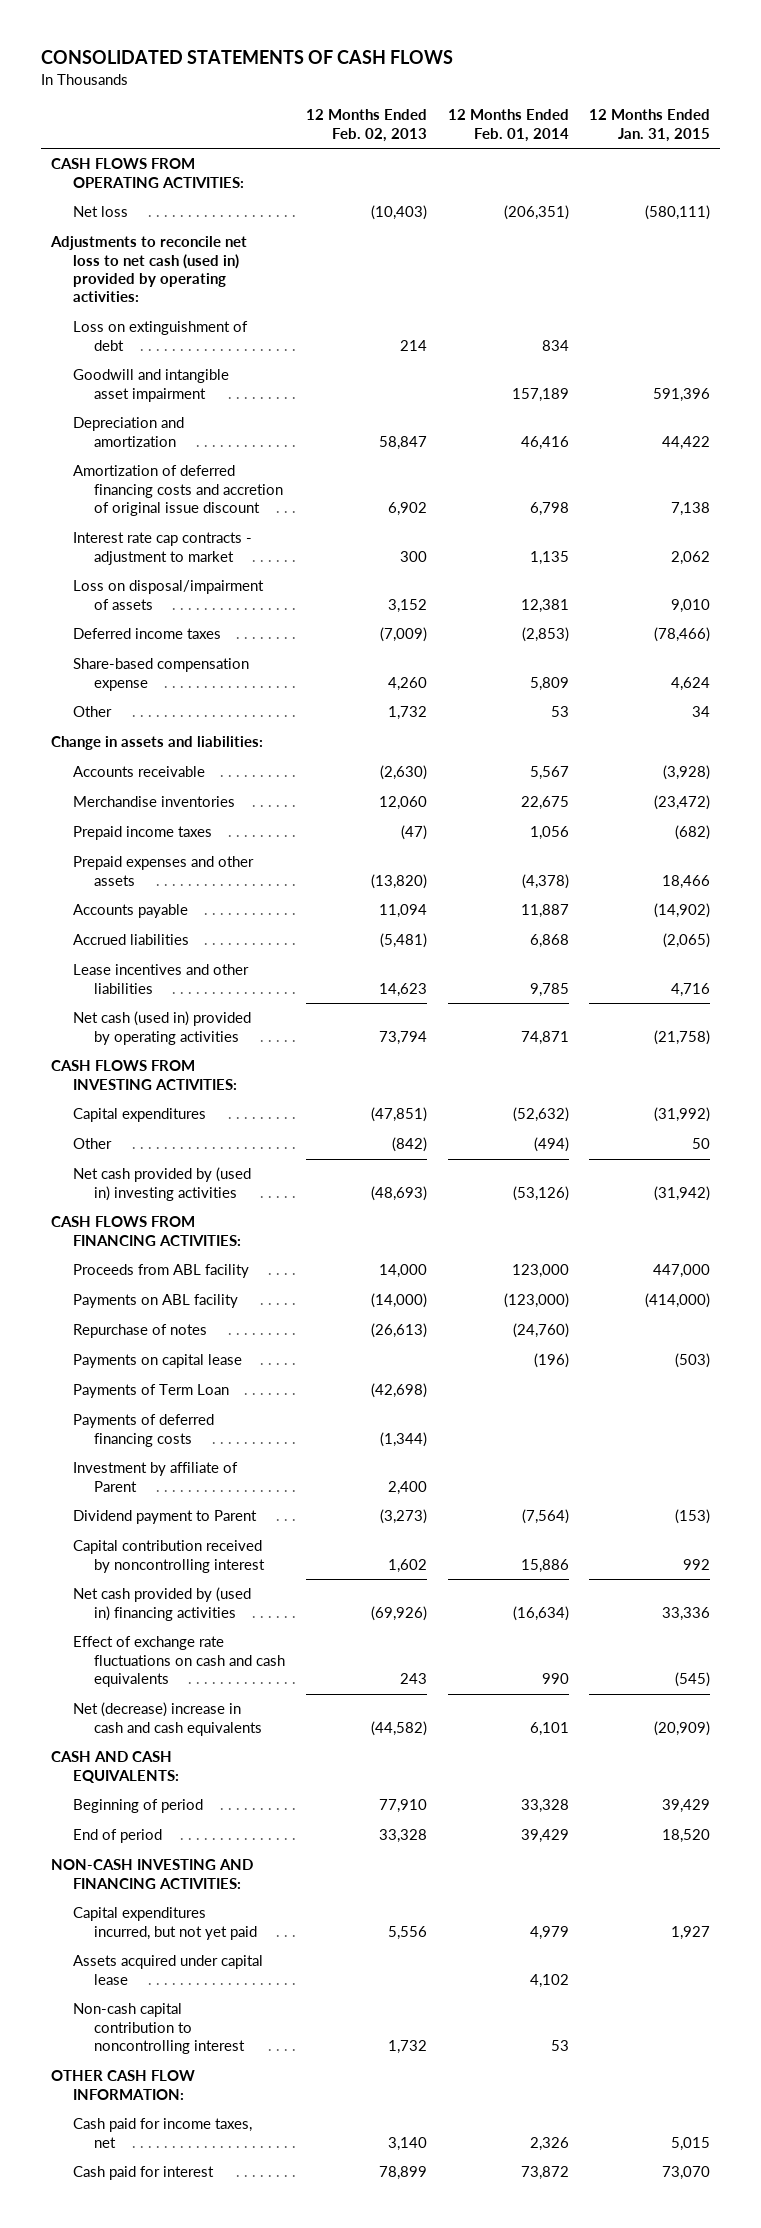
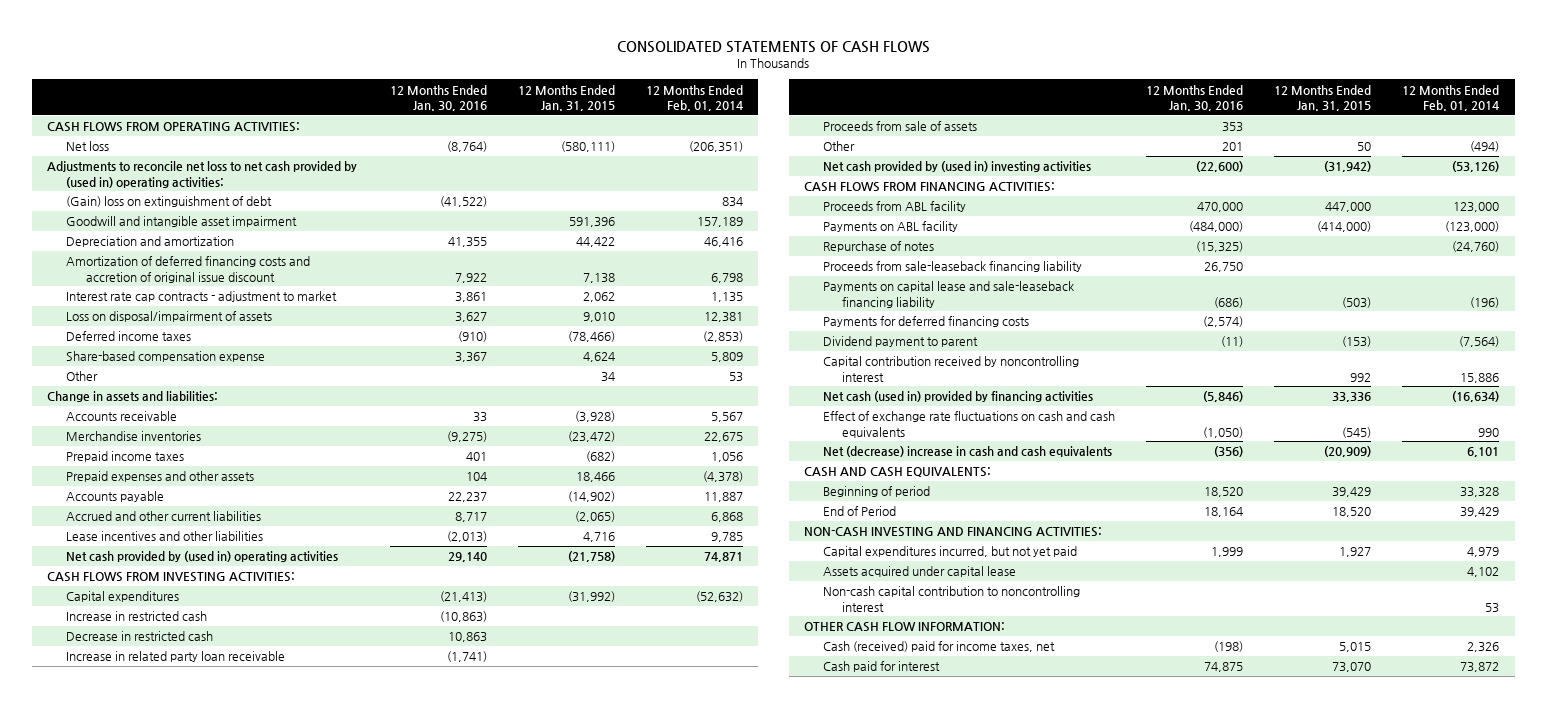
[306,109,428,142] 12 Months Ended Feb. 02, 2013 -> none
none -> [389,84,487,112] 12 Months Ended Jan. 30, 2016
[49,236,247,303] Adjustments to reconcile net loss to net cash (used in) provided by operating activities: -> [47,161,358,188] Adjustments to reconcile net loss to net cash provided by (used in) operating activities:
[72,321,248,351] Loss on extinguishment of debt -> [66,196,273,208] (Gain) loss on extinguishment of debt
[72,934,189,946] Accrued liabilities -> [66,511,262,522] Accrued and other current liabilities
[72,1011,251,1045] Net cash (used in) provided by operating activities -> [66,551,339,563] Net cash provided by (used in) operating activities
none -> [66,611,208,622] Increase in restricted cash
none -> [66,631,214,642] Decrease in restricted cash
none -> [66,651,286,663] Increase in related party loan receivable
none -> [823,121,978,132] Proceeds from sale of assets
[72,1384,229,1399] Payments of Term Loan -> none
[72,1462,238,1492] Investment by affiliate of Parent -> none
none -> [823,261,1083,273] Proceeds from sale-leaseback financing liability
[72,1354,242,1369] Payments on capital lease -> [823,281,1075,308] Payments on capital lease and sale-leaseback financing liability
[72,1414,214,1447] Payments of deferred financing costs -> [823,316,1030,328] Payments for deferred financing costs
[72,1510,257,1525] Dividend payment to Parent -> [823,336,979,348] Dividend payment to parent
[72,1587,251,1621] Net cash provided by (used in) financing activities -> [823,391,1094,403] Net cash (used in) provided by financing activities
[72,1829,162,1844] End of period -> [823,506,897,517] End of Period
[72,2118,252,2148] Cash paid for income taxes, net -> [823,641,1056,653] Cash (received) paid for income taxes, net

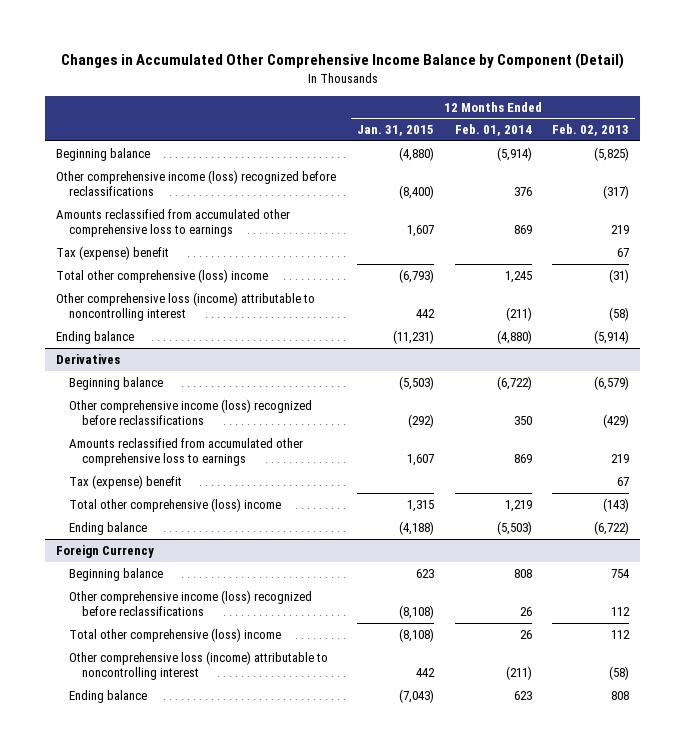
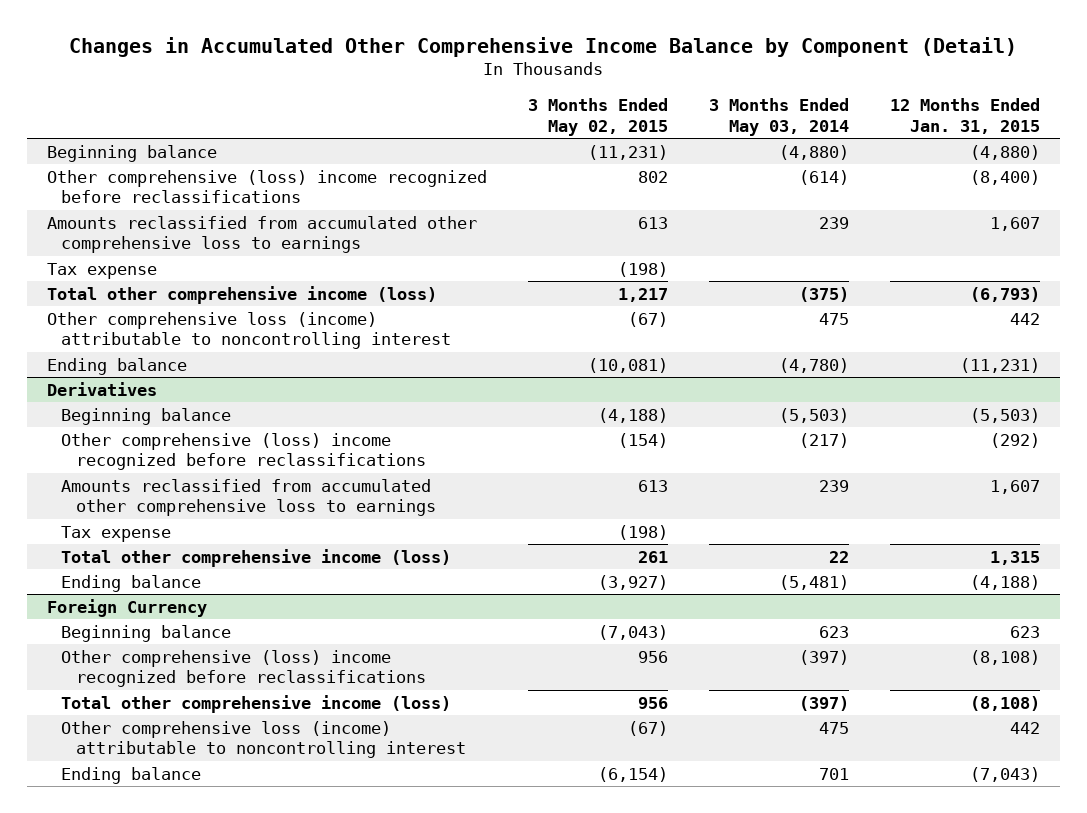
[454,124,532,137] Feb. 01, 2014 -> none
[552,124,630,137] Feb. 02, 2013 -> none
none -> [528,98,669,136] 3 Months Ended May 02, 2015
none -> [708,98,849,136] 3 Months Ended May 03, 2014
[55,169,336,196] Other comprehensive income (loss) recognized before reclassifications -> [47,169,488,204] Other comprehensive (loss) income recognized before reclassifications
[55,245,169,260] Tax (expense) benefit -> [47,262,158,279] Tax expense
[55,268,268,283] Total other comprehensive (loss) income -> [47,285,438,304] Total other comprehensive income (loss)
[68,398,312,425] Other comprehensive income (loss) recognized before reclassifications -> [61,432,426,471] Other comprehensive (loss) income recognized before reclassifications
[68,474,182,489] Tax (expense) benefit -> [61,525,172,542] Tax expense
[68,497,281,512] Total other comprehensive (loss) income -> [61,548,452,567] Total other comprehensive income (loss)
[68,589,312,616] Other comprehensive income (loss) recognized before reclassifications -> [61,649,426,688] Other comprehensive (loss) income recognized before reclassifications
[68,627,281,642] Total other comprehensive (loss) income -> [61,694,452,713] Total other comprehensive income (loss)

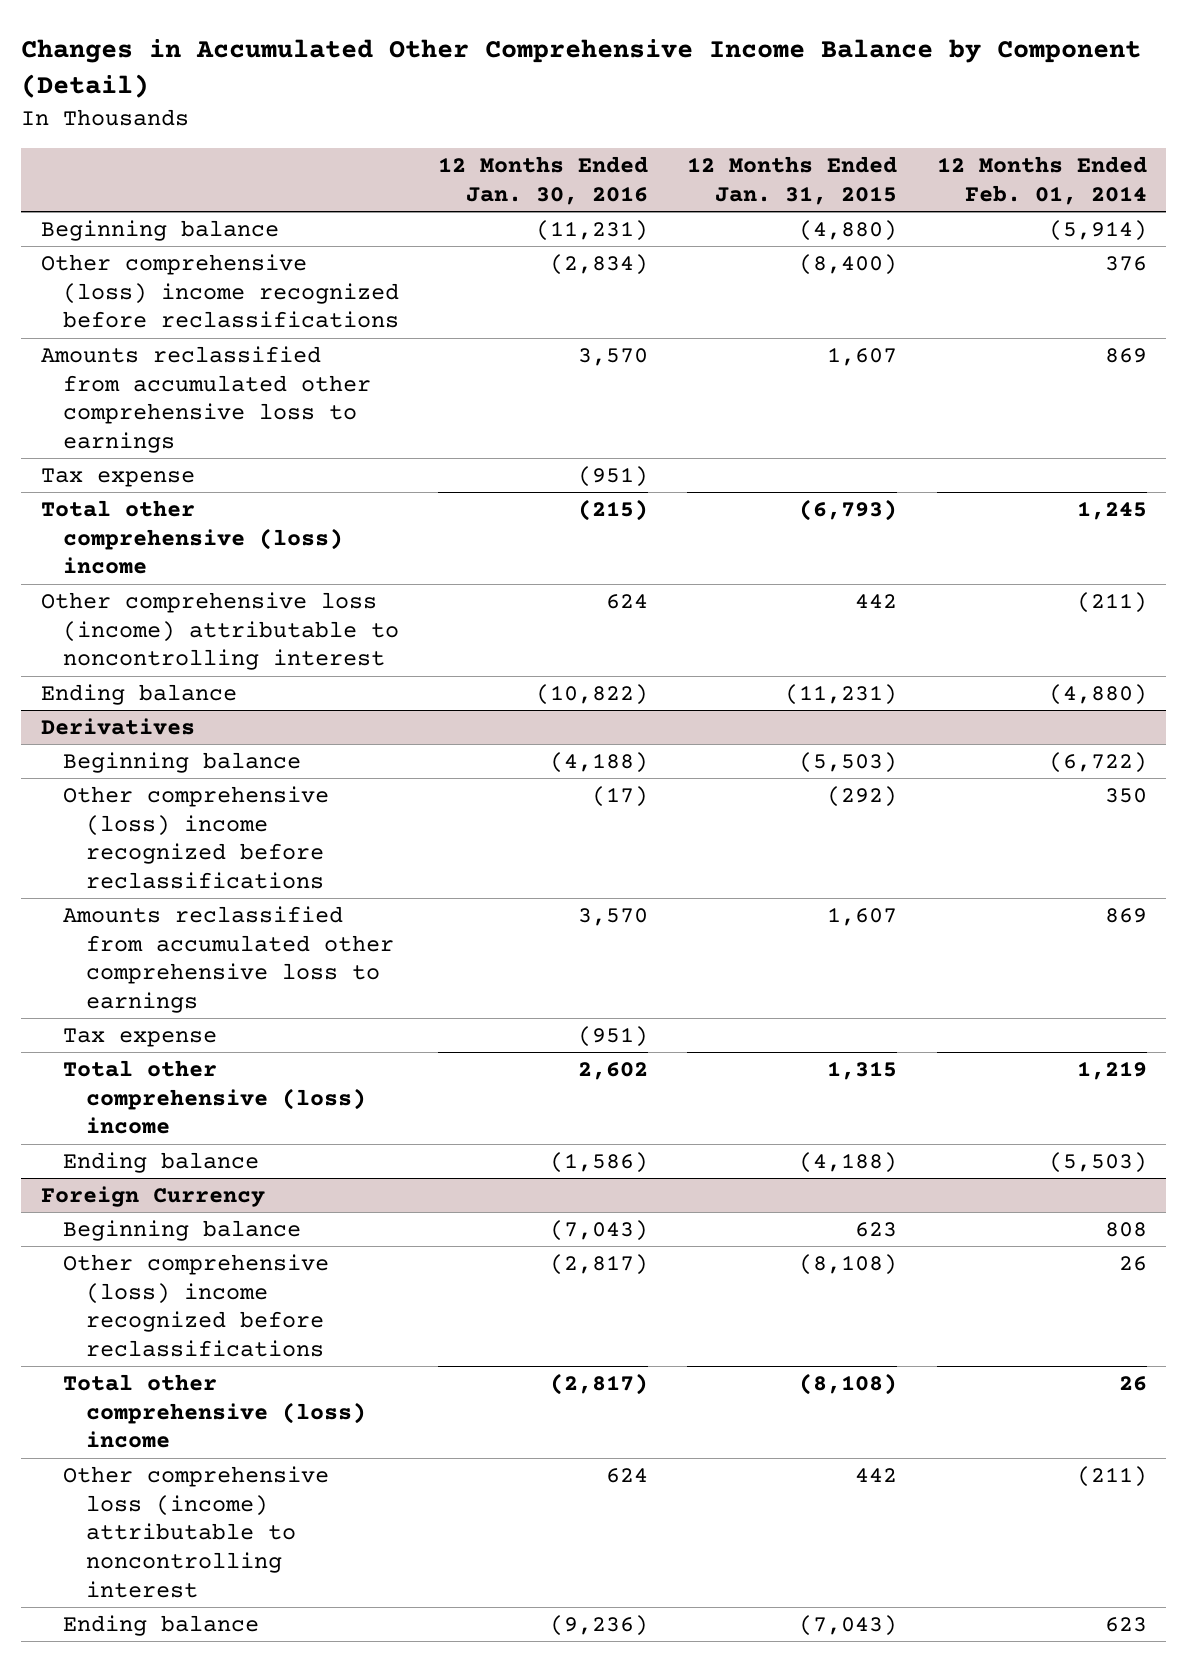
[528,98,669,136] 3 Months Ended May 02, 2015 -> none
[708,98,849,136] 3 Months Ended May 03, 2014 -> none
none -> [438,156,649,205] 12 Months Ended Jan. 30, 2016
none -> [936,156,1147,205] 12 Months Ended Feb. 01, 2014
[47,285,438,304] Total other comprehensive income (loss) -> [40,499,344,575] Total other comprehensive (loss) income
[61,548,452,567] Total other comprehensive income (loss) -> [63,1059,366,1135] Total other comprehensive (loss) income
[61,694,452,713] Total other comprehensive income (loss) -> [63,1373,366,1449] Total other comprehensive (loss) income

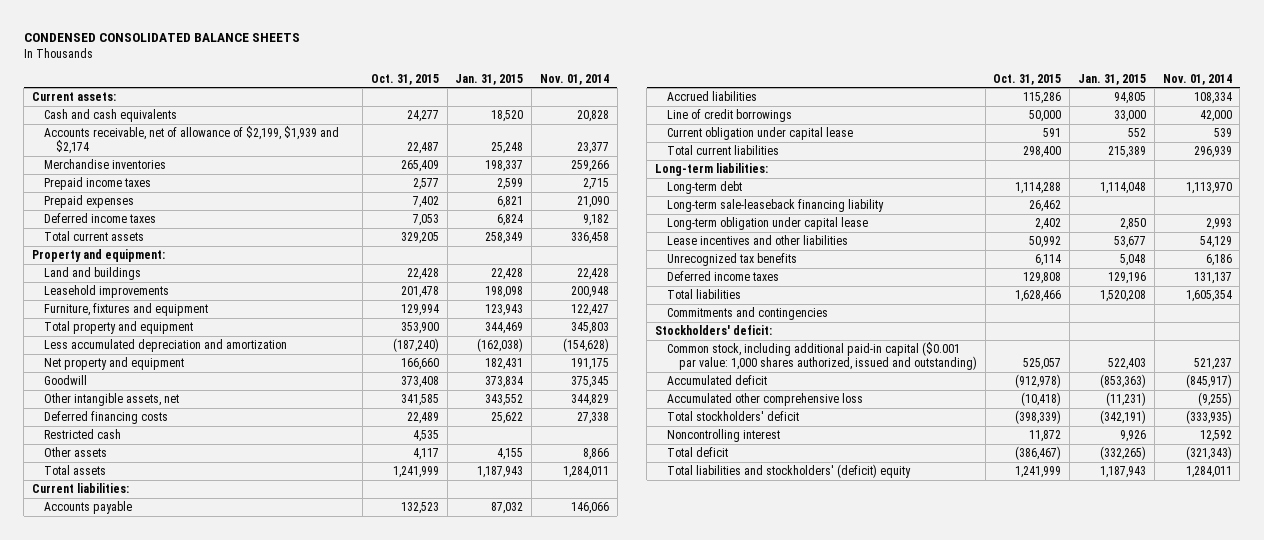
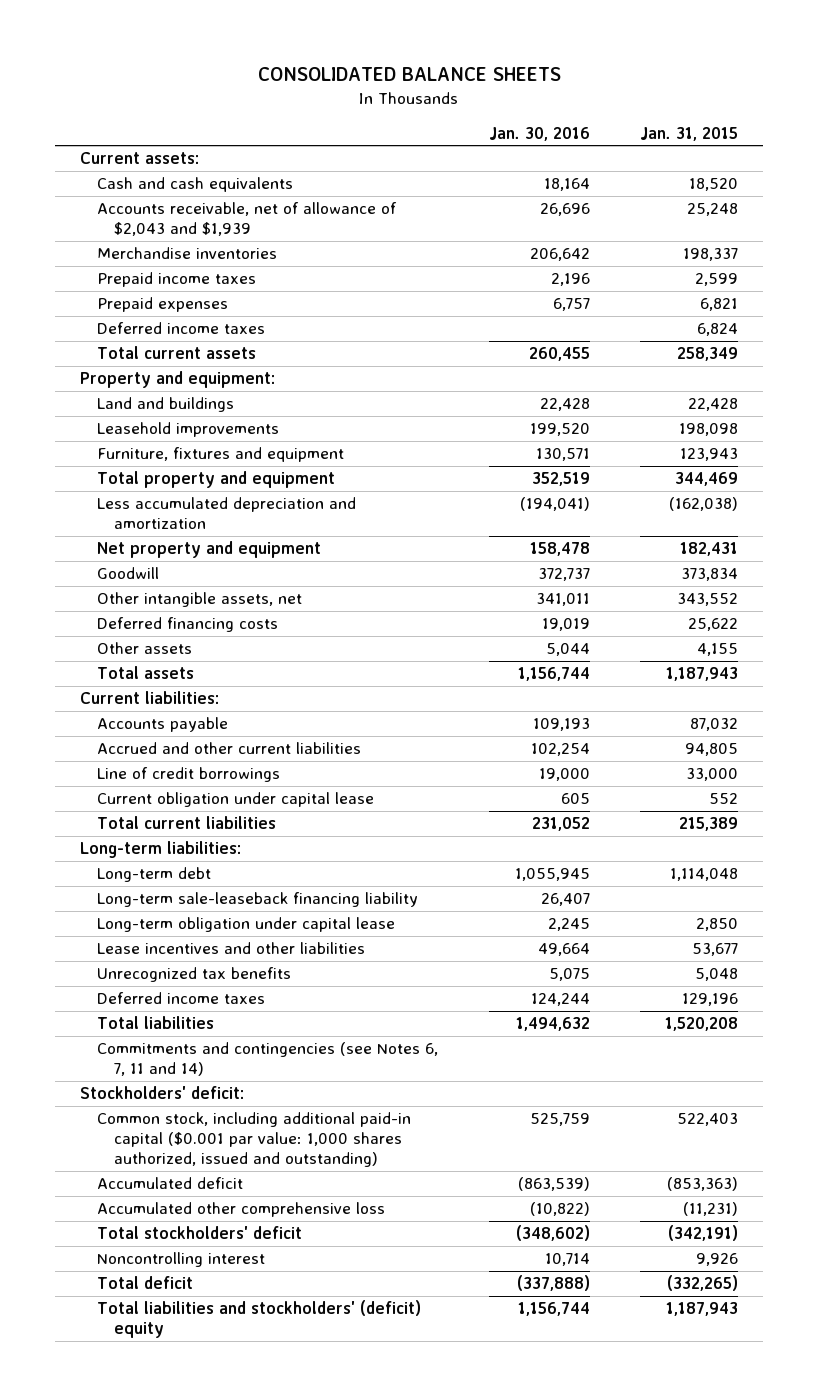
[23,33,300,43] CONDENSED CONSOLIDATED BALANCE SHEETS -> [258,67,562,82] CONSOLIDATED BALANCE SHEETS
[370,73,439,85] Oct. 31, 2015 -> none
[539,73,609,85] Nov. 01, 2014 -> none
none -> [488,126,590,141] Jan. 30, 2016
[44,125,340,155] Accounts receivable, net of allowance of $2,199, $1,939 and $2,174 -> [97,202,398,237] Accounts receivable, net of allowance of $2,043 and $1,939
[44,428,122,439] Restricted cash -> none
[666,90,757,101] Accrued liabilities -> [97,742,362,755] Accrued and other current liabilities
[666,306,828,320] Commitments and contingencies -> [97,1042,439,1077] Commitments and contingencies (see Notes 6, 7, 11 and 14)

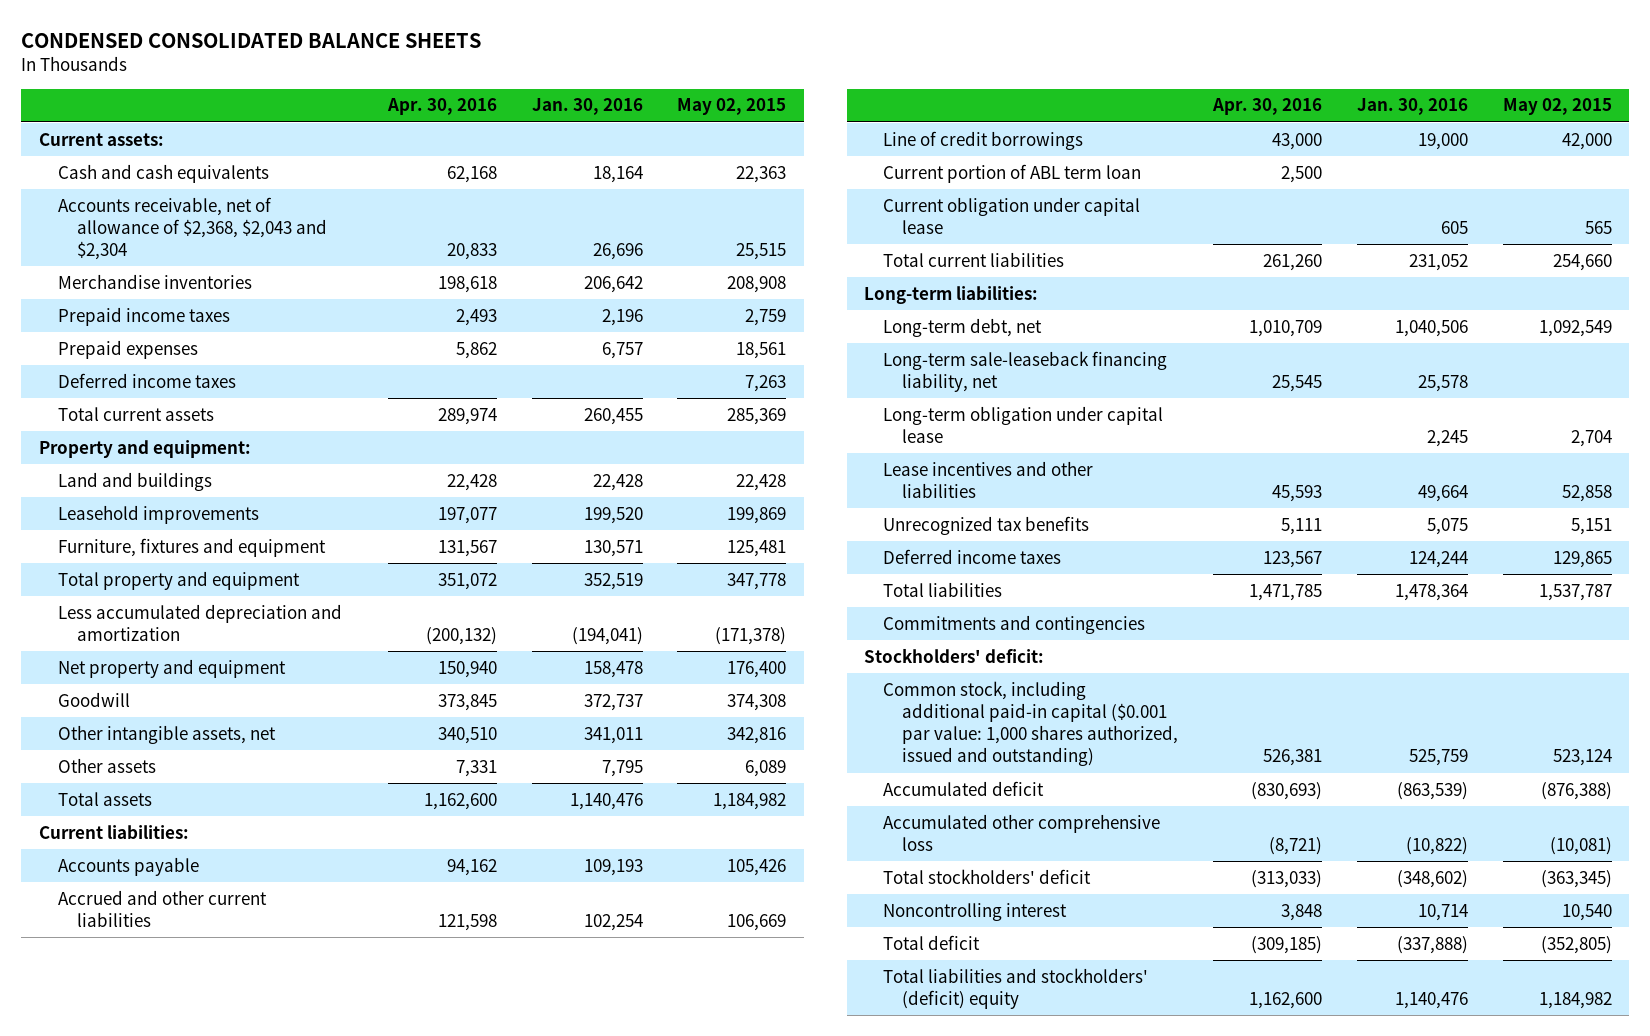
[258,67,562,82] CONSOLIDATED BALANCE SHEETS -> [21,33,482,49] CONDENSED CONSOLIDATED BALANCE SHEETS
[639,126,738,141] Jan. 31, 2015 -> none
none -> [386,98,497,116] Apr. 30, 2016
none -> [677,98,787,116] May 02, 2015
[97,202,398,237] Accounts receivable, net of allowance of $2,043 and $1,939 -> [57,196,327,261] Accounts receivable, net of allowance of $2,368, $2,043 and $2,304
[97,617,279,633] Deferred financing costs -> none
[545,643,590,657] 5,044 -> [601,759,643,777] 7,795
[517,667,590,682] 1,156,744 -> [569,792,643,810] 1,140,476
none -> [883,163,1142,183] Current portion of ABL term loan
[97,867,212,883] Long-term debt -> [883,317,1043,337] Long-term debt, net
[514,868,590,882] 1,055,945 -> [1394,319,1468,337] 1,040,506
[97,892,419,908] Long-term sale-leaseback financing liability -> [883,350,1168,393] Long-term sale-leaseback financing liability, net
[540,893,590,907] 26,407 -> [1417,375,1468,393] 25,578
[515,1017,590,1032] 1,494,632 -> [1394,583,1468,601] 1,478,364
[97,1042,439,1077] Commitments and contingencies (see Notes 6, 7, 11 and 14) -> [883,614,1146,634] Commitments and contingencies
[517,1302,590,1317] 1,156,744 -> [1394,992,1468,1010] 1,140,476

